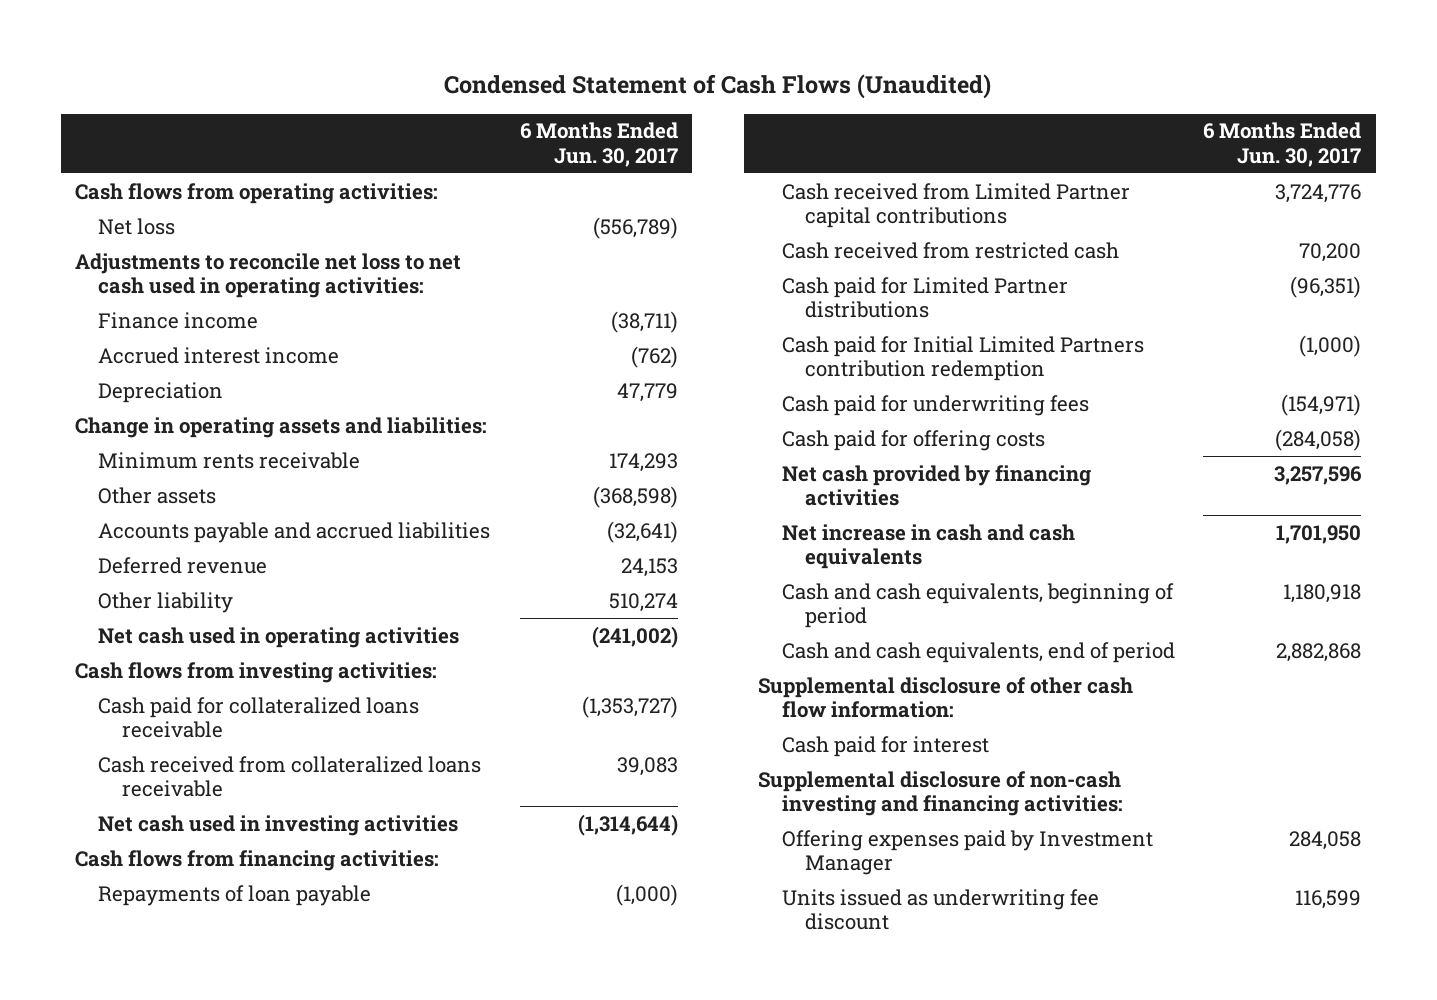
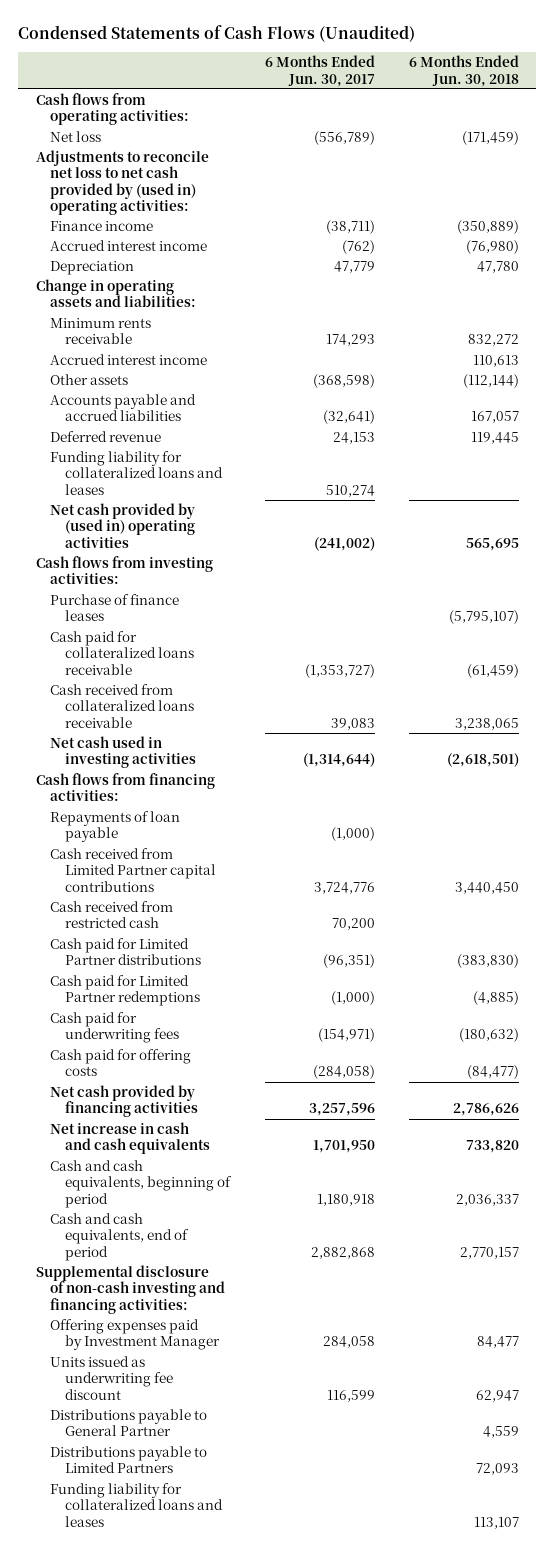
[444,73,992,99] Condensed Statement of Cash Flows (Unaudited) -> [18,24,416,42] Condensed Statements of Cash Flows (Unaudited)
none -> [409,55,520,87] 6 Months Ended Jun. 30, 2018
[75,252,462,299] Adjustments to reconcile net loss to net cash used in operating activities: -> [35,150,209,216] Adjustments to reconcile net loss to net cash provided by (used in) operating activities:
none -> [50,354,208,366] Accrued interest income
[98,591,234,613] Other liability -> [50,451,224,495] Funding liability for collateralized loans and leases
[98,626,460,648] Net cash used in operating activities -> [50,503,196,548] Net cash provided by (used in) operating activities
none -> [50,594,180,622] Purchase of finance leases
[781,335,1144,382] Cash paid for Initial Limited Partners contribution redemption -> [50,975,201,1007] Cash paid for Limited Partner redemptions
[758,676,1134,719] Supplemental disclosure of other cash flow information: -> none
[781,735,989,757] Cash paid for interest -> none
none -> [50,1409,208,1437] Distributions payable to General Partner
none -> [50,1446,208,1474] Distributions payable to Limited Partners
none -> [50,1483,224,1527] Funding liability for collateralized loans and leases

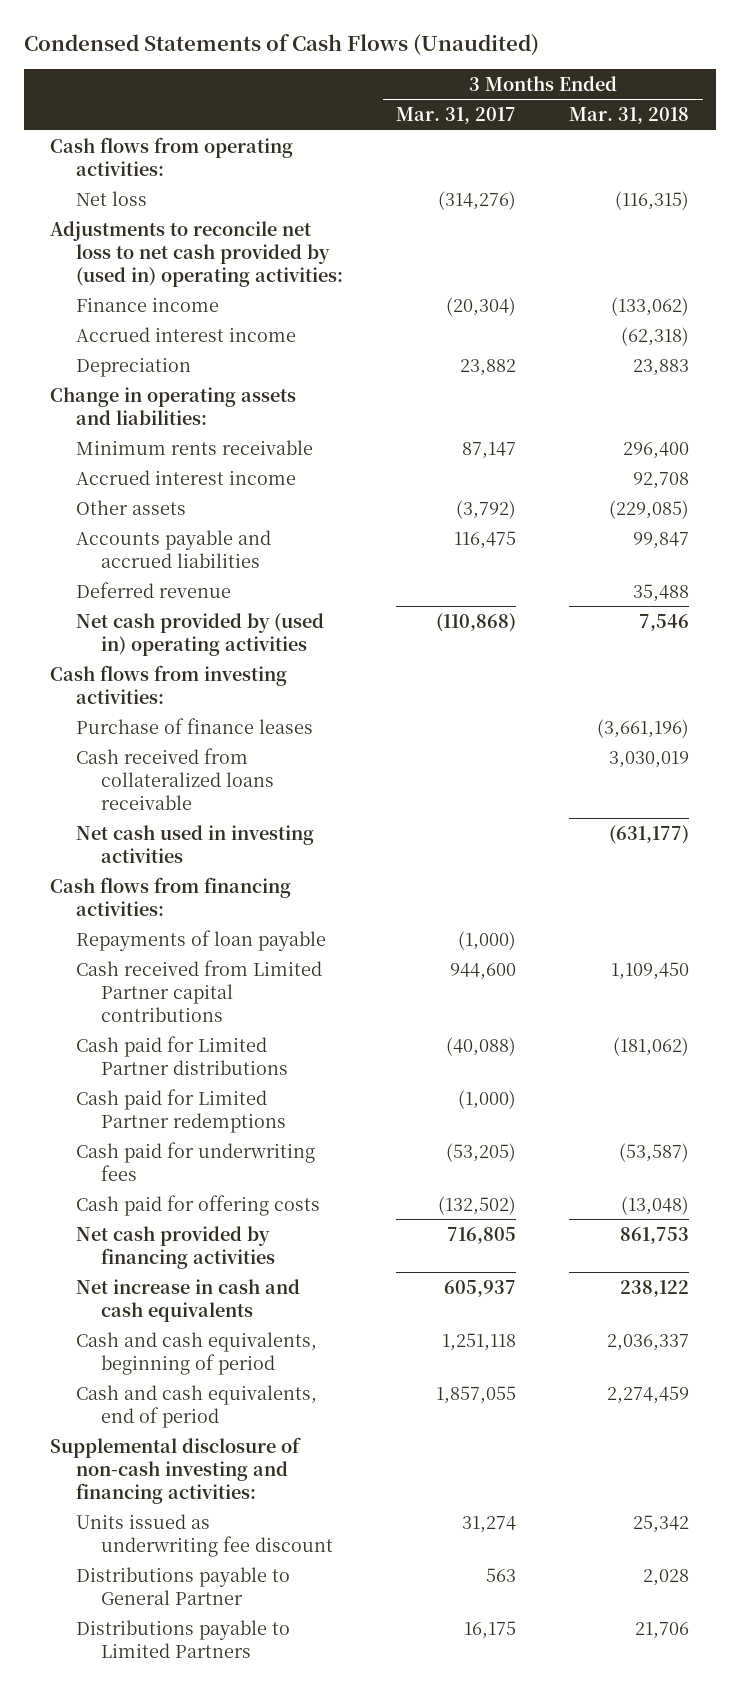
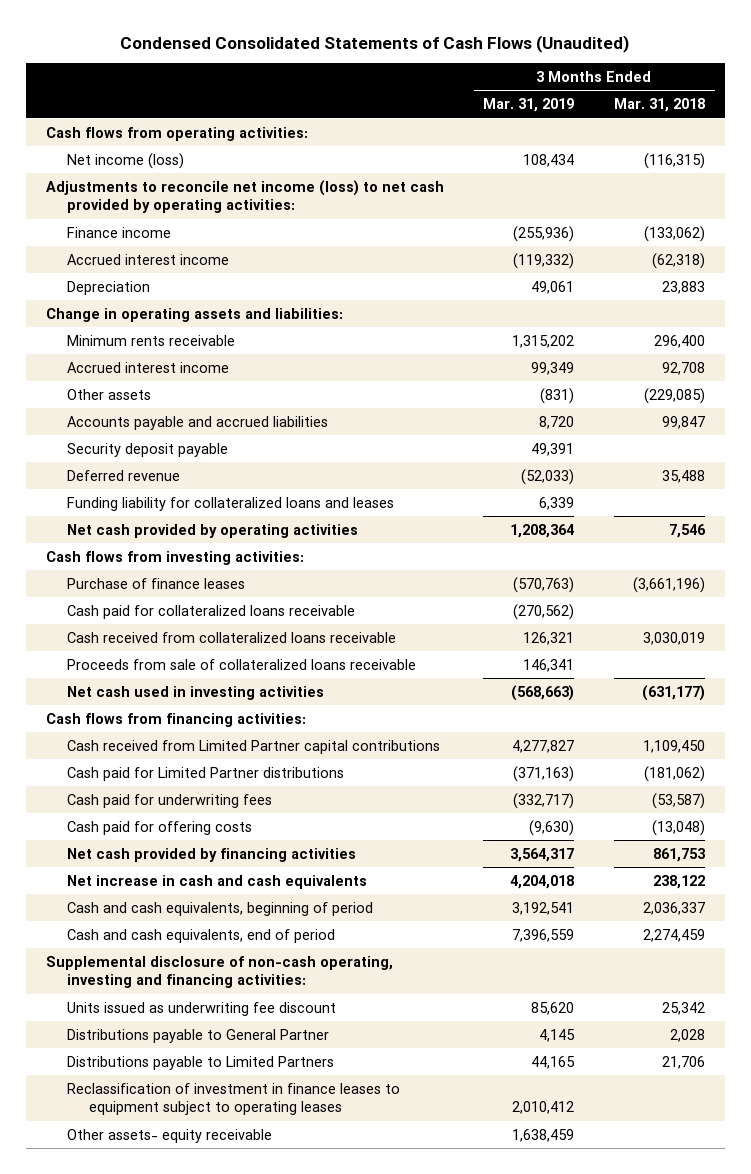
[23,34,539,57] Condensed Statements of Cash Flows (Unaudited) -> [120,34,630,53] Condensed Consolidated Statements of Cash Flows (Unaudited)
[396,107,517,125] Mar. 31, 2017 -> none
none -> [483,98,575,113] Mar. 31, 2019
[75,190,147,206] Net loss -> [67,152,185,169] Net income (loss)
[50,220,343,287] Adjustments to reconcile net loss to net cash provided by (used in) operating activities: -> [45,179,444,214] Adjustments to reconcile net income (loss) to net cash provided by operating activities:
none -> [67,442,229,457] Security deposit payable
none -> [67,496,395,511] Funding liability for collateralized loans and leases
[75,612,324,656] Net cash provided by (used in) operating activities -> [67,523,359,538] Net cash provided by operating activities
none -> [67,604,356,619] Cash paid for collateralized loans receivable
none -> [67,658,417,670] Proceeds from sale of collateralized loans receivable
[75,929,326,951] Repayments of loan payable -> none
[75,1088,287,1133] Cash paid for Limited Partner redemptions -> none
[50,1436,302,1504] Supplemental disclosure of non-cash investing and financing activities: -> [45,955,393,989] Supplemental disclosure of non-cash operating, investing and financing activities:
none -> [67,1082,401,1116] Reclassification of investment in finance leases to equipment subject to operating leases
none -> [67,1128,273,1143] Other assets- equity receivable

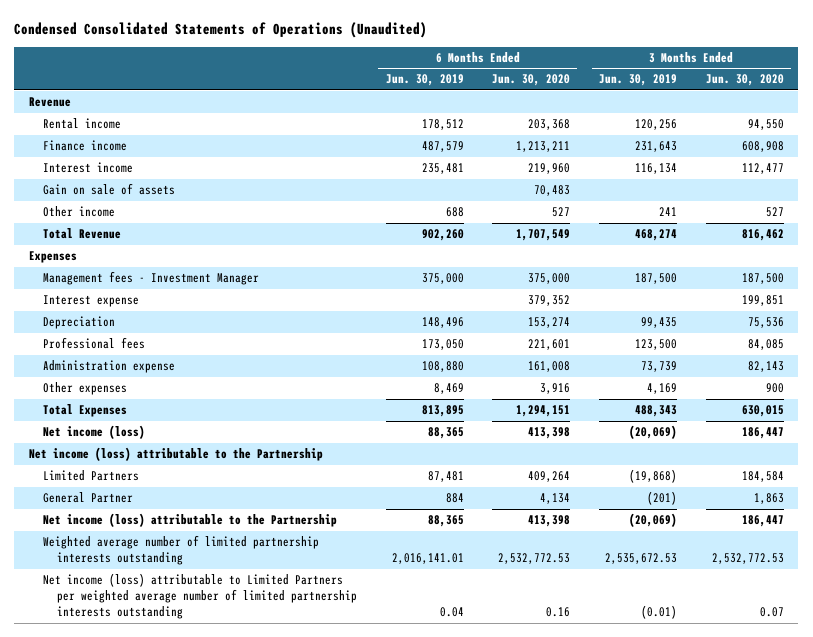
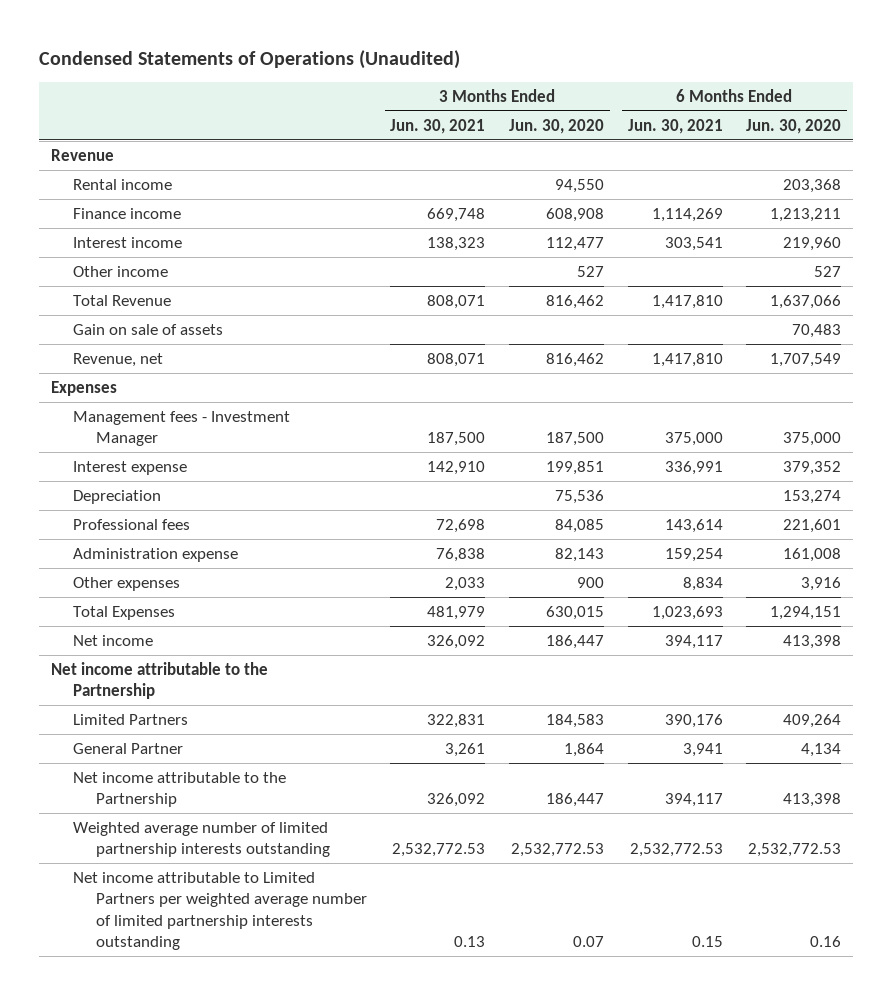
[14,22,428,39] Condensed Consolidated Statements of Operations (Unaudited) -> [39,50,461,70] Condensed Statements of Operations (Unaudited)
[385,74,464,87] Jun. 30, 2019 -> none
[598,74,677,87] Jun. 30, 2019 -> none
none -> [390,118,486,134] Jun. 30, 2021
none -> [627,118,723,134] Jun. 30, 2021
[516,229,571,242] 1,707,549 -> [770,294,842,309] 1,637,066
[42,183,175,196] Gain on sale of assets -> [73,323,224,335] Gain on sale of assets
none -> [73,352,164,367] Revenue, net
[42,425,145,440] Net income (loss) -> [73,634,154,646] Net income
[28,447,323,462] Net income (loss) attributable to the Partnership -> [50,661,268,700] Net income attributable to the Partnership
[741,471,784,483] 184,584 -> [546,713,605,728] 184,583
[753,493,784,505] 1,863 -> [564,742,605,757] 1,864
[42,513,337,528] Net income (loss) attributable to the Partnership -> [73,771,287,808] Net income attributable to the Partnership
[42,573,357,620] Net income (loss) attributable to Limited Partners per weighted average number of limited partnership interests outstanding -> [73,871,367,951] Net income attributable to Limited Partners per weighted average number of limited partnership interests outstanding

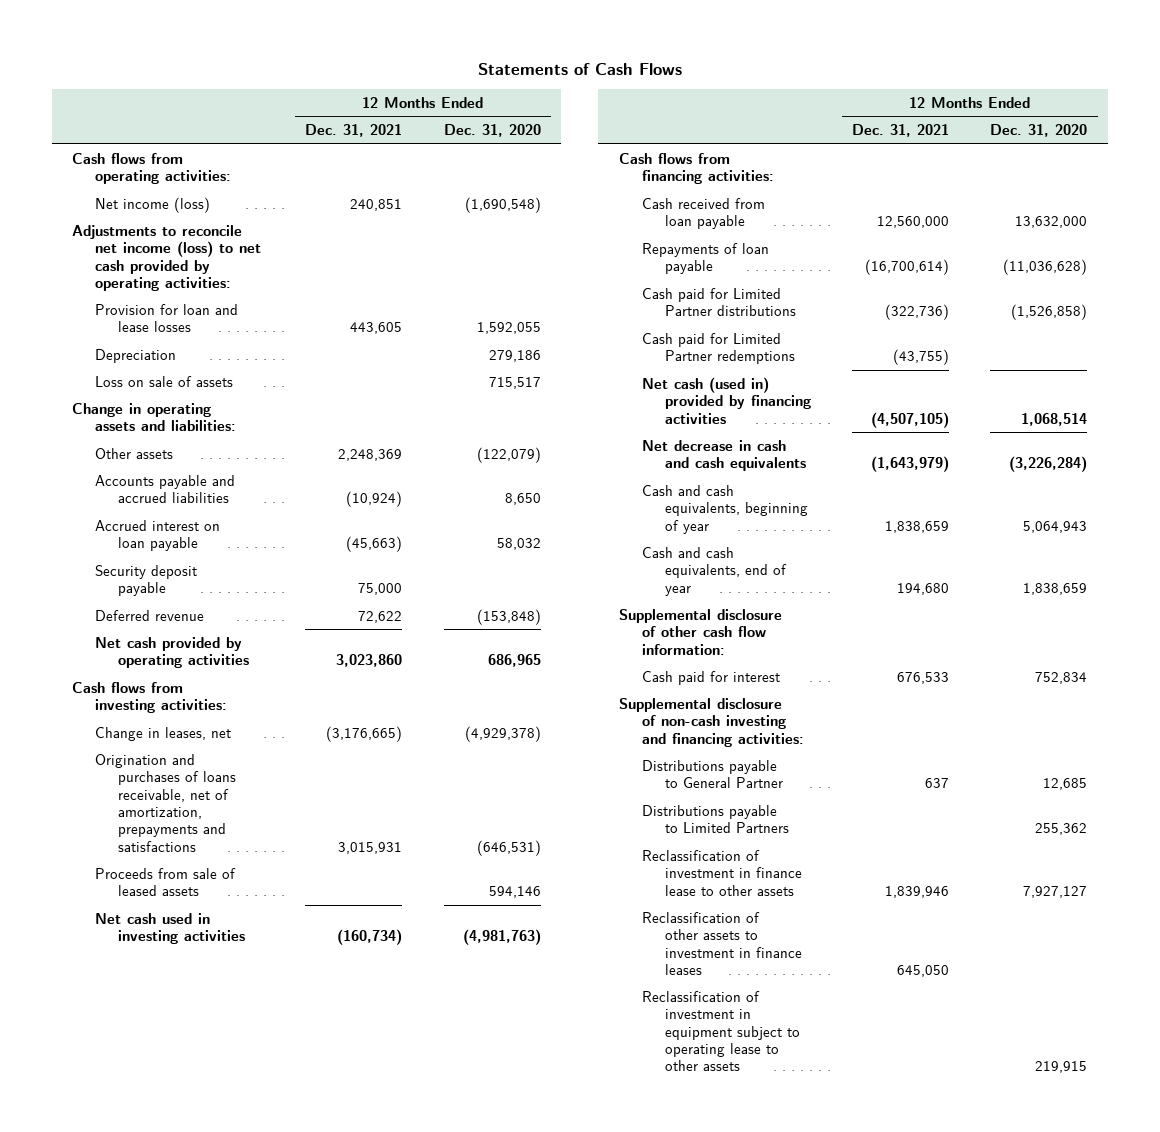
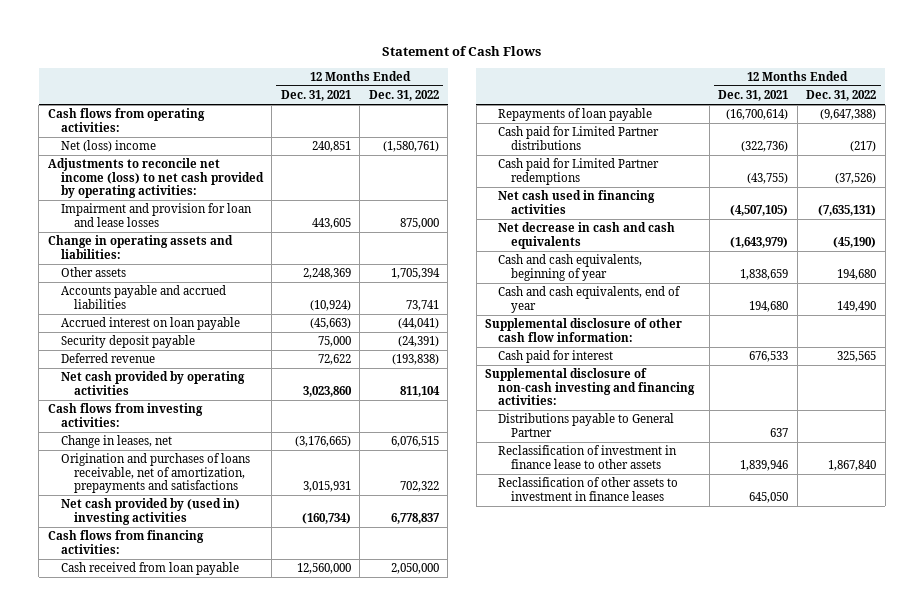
[477,62,682,75] Statements of Cash Flows -> [381,46,541,57] Statement of Cash Flows
[443,124,541,138] Dec. 31, 2020 -> none
none -> [368,90,439,102] Dec. 31, 2022
[95,196,211,213] Net income (loss) -> [60,140,156,153] Net (loss) income
[95,348,177,363] Depreciation -> none
[95,375,234,387] Loss on sale of assets -> none
[95,303,239,333] Provision for loan and lease losses -> [60,203,252,227] Impairment and provision for loan and lease losses
[95,867,237,897] Proceeds from sale of leased assets -> none
[95,912,245,945] Net cash used in investing activities -> [60,498,240,525] Net cash provided by (used in) investing activities
[641,376,811,424] Net cash (used in) provided by financing activities -> [498,190,656,214] Net cash used in financing activities
[641,804,789,834] Distributions payable to Limited Partners -> none
[641,990,800,1072] Reclassification of investment in equipment subject to operating lease to other assets -> none

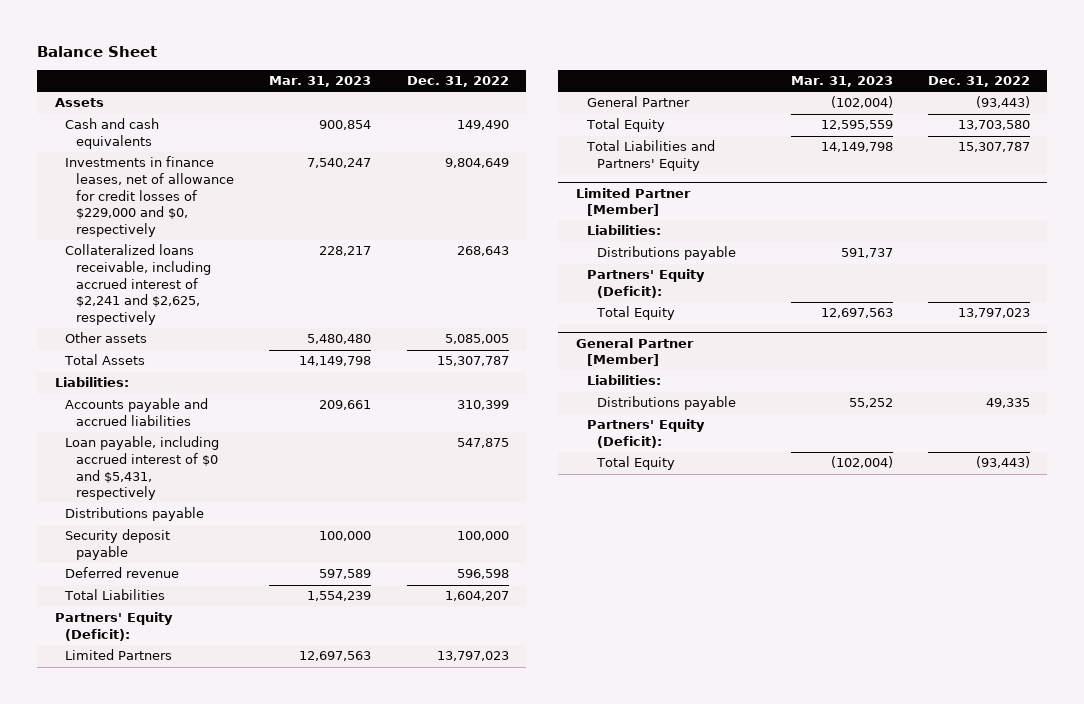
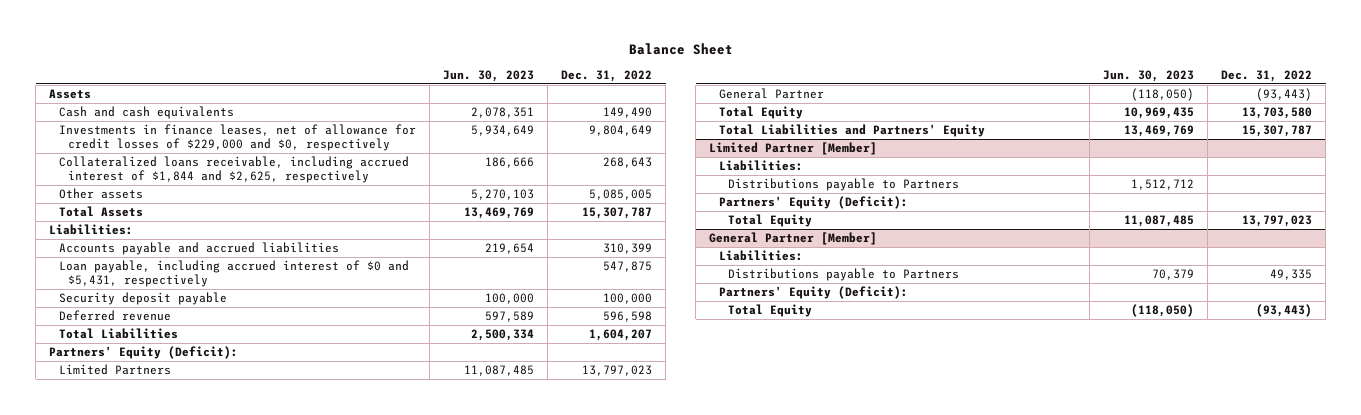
[269,76,372,88] Mar. 31, 2023 -> none
none -> [443,70,535,83] Jun. 30, 2023
[65,244,212,325] Collateralized loans receivable, including accrued interest of $2,241 and $2,625, respectively -> [58,156,409,183] Collateralized loans receivable, including accrued interest of $1,844 and $2,625, respectively
[65,507,205,522] Distributions payable -> none
[597,246,737,261] Distributions payable -> [727,178,959,192] Distributions payable to Partners
[597,396,737,411] Distributions payable -> [727,268,959,282] Distributions payable to Partners

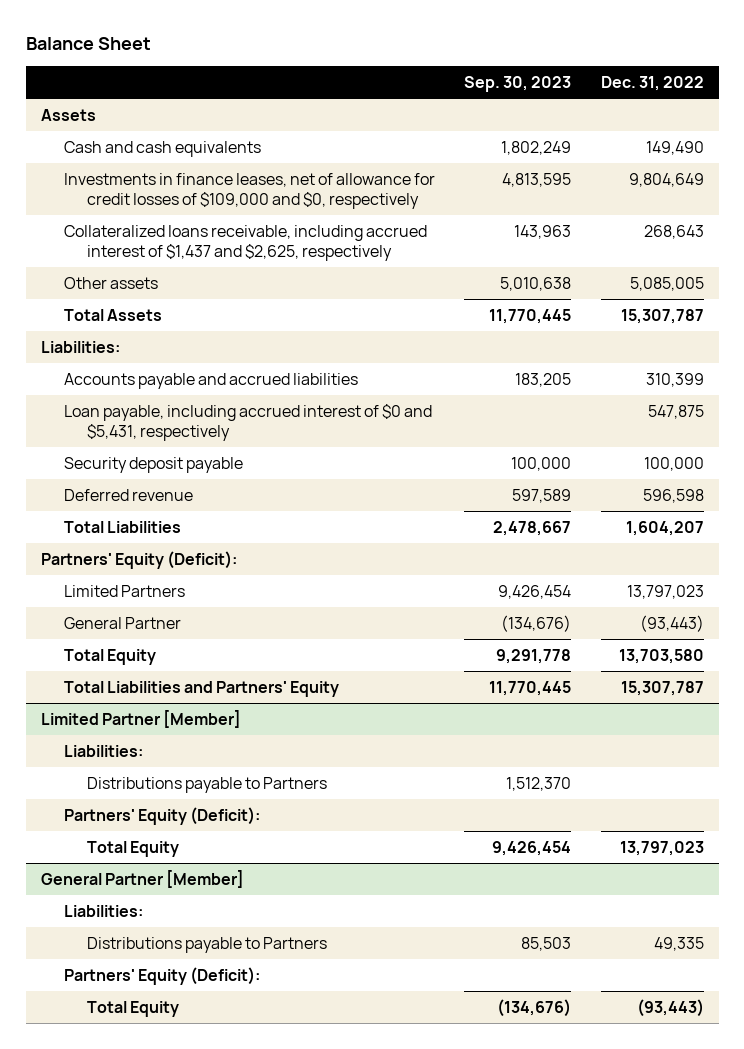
[443,70,535,83] Jun. 30, 2023 -> none
none -> [464,76,572,93] Sep. 30, 2023
[58,124,416,151] Investments in finance leases, net of allowance for credit losses of $229,000 and $0, respectively -> [63,172,435,209] Investments in finance leases, net of allowance for credit losses of $109,000 and $0, respectively
[58,156,409,183] Collateralized loans receivable, including accrued interest of $1,844 and $2,625, respectively -> [63,224,427,261] Collateralized loans receivable, including accrued interest of $1,437 and $2,625, respectively

